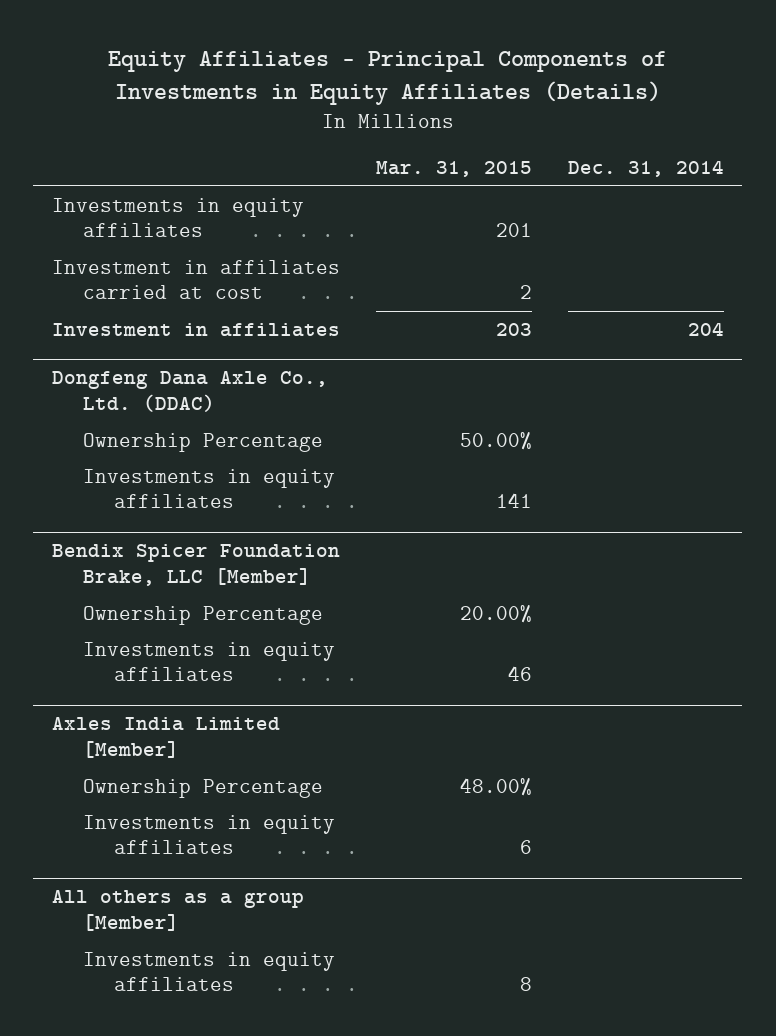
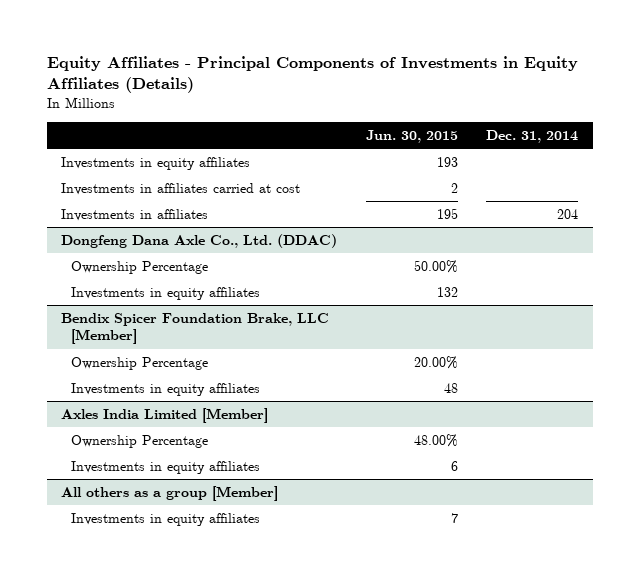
[375,160,532,177] Mar. 31, 2015 -> none
none -> [365,129,458,143] Jun. 30, 2015
[51,259,340,300] Investment in affiliates carried at cost -> [60,182,300,195] Investments in affiliates carried at cost
[51,322,340,337] Investment in affiliates -> [60,208,208,221] Investments in affiliates

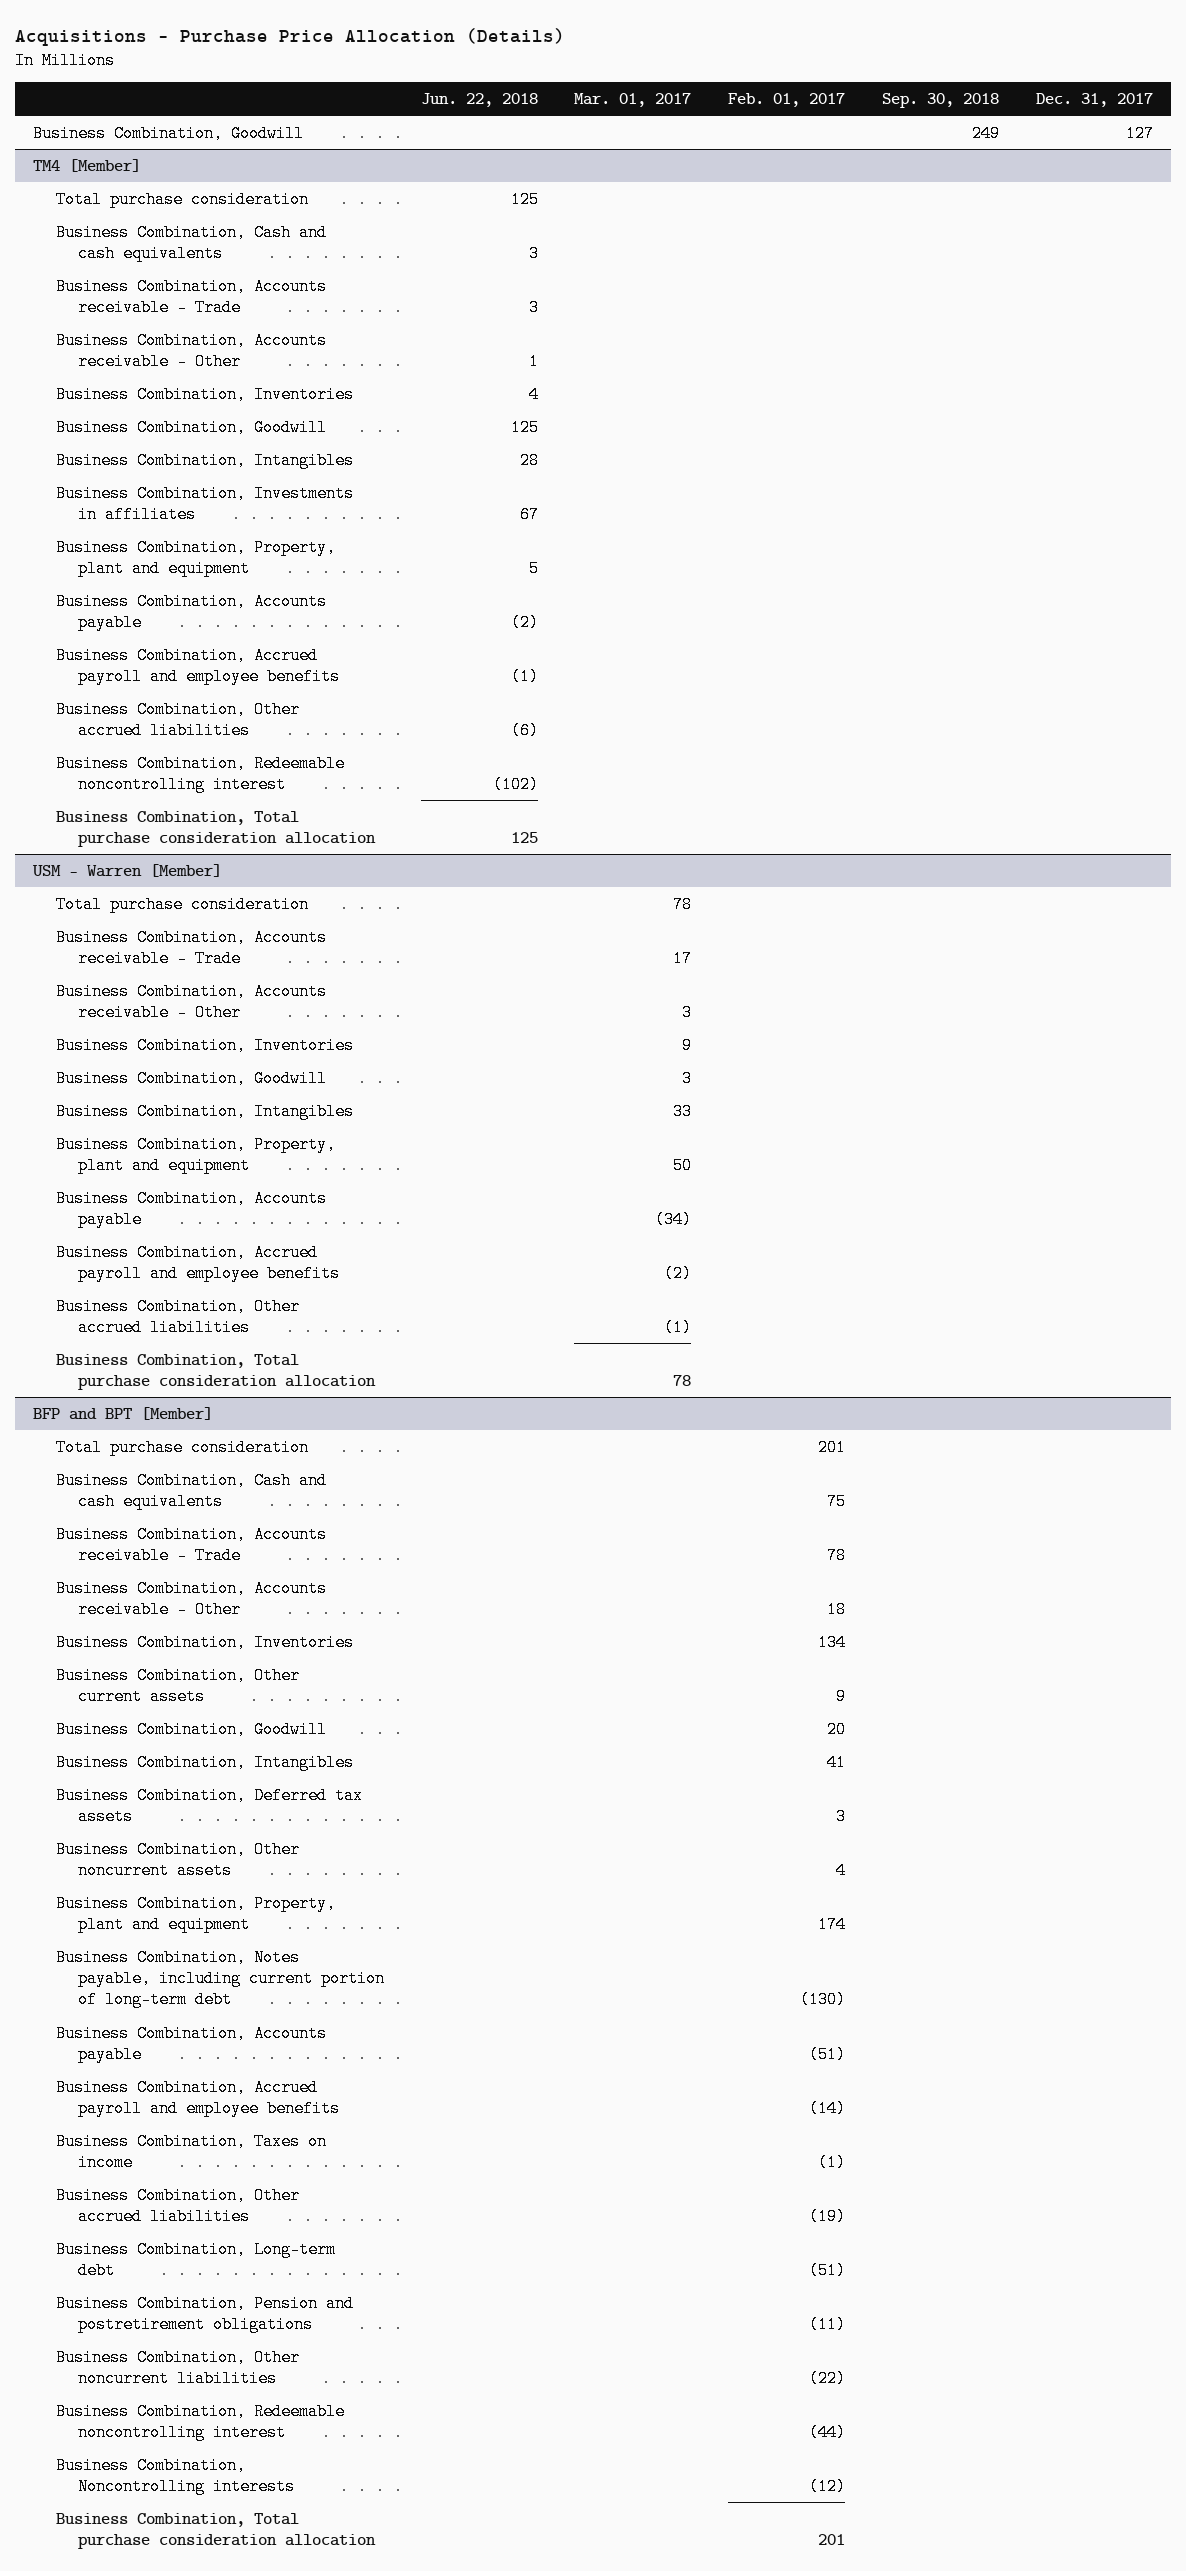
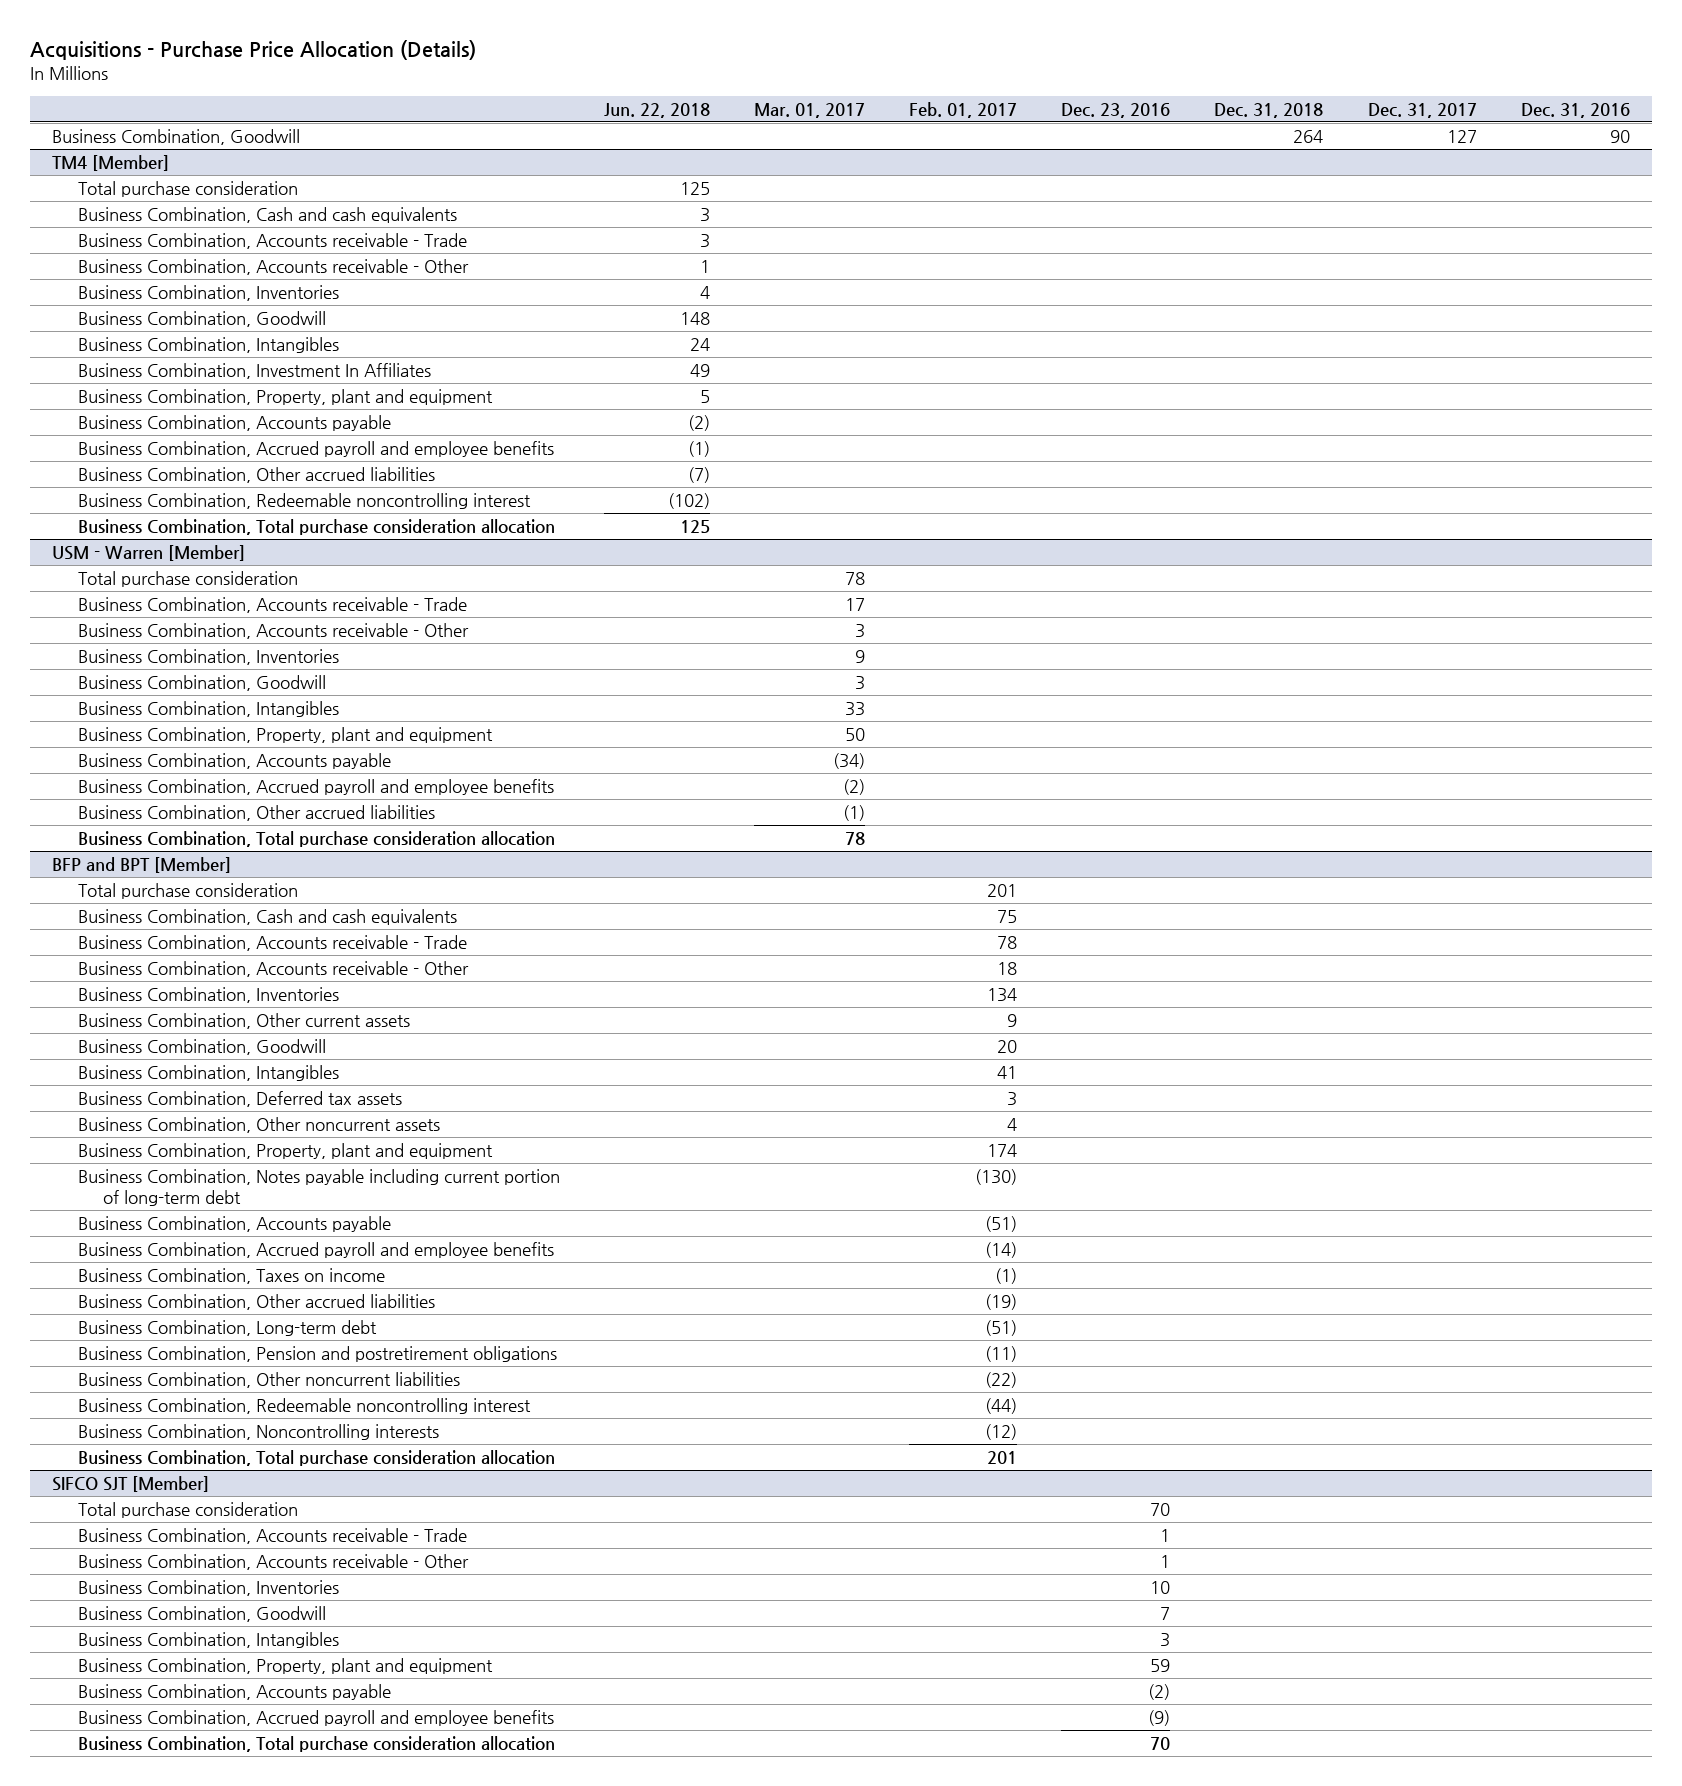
[882,92,1000,108] Sep. 30, 2018 -> none
none -> [1061,102,1171,118] Dec. 23, 2016
none -> [1214,102,1324,118] Dec. 31, 2018
none -> [1520,102,1630,118] Dec. 31, 2016
[510,418,539,436] 125 -> [679,311,710,325] 148
[519,451,539,469] 28 -> [689,337,710,351] 24
[55,484,354,524] Business Combination, Investments in affiliates -> [77,362,431,379] Business Combination, Investment In Affiliates
[519,506,539,524] 67 -> [689,363,710,377] 49
[510,722,539,740] (6) -> [687,466,710,483] (7)
[55,1948,385,2009] Business Combination, Notes payable, including current portion of long-term debt -> [77,1168,560,1206] Business Combination, Notes payable including current portion of long-term debt
none -> [51,1475,209,1492] SIFCO SJT [Member]
none -> [77,1501,298,1518] Total purchase consideration
none -> [77,1527,467,1544] Business Combination, Accounts receivable - Trade
none -> [77,1553,469,1570] Business Combination, Accounts receivable - Other
none -> [77,1579,339,1596] Business Combination, Inventories
none -> [77,1605,326,1622] Business Combination, Goodwill
none -> [77,1631,339,1648] Business Combination, Intangibles
none -> [77,1657,493,1674] Business Combination, Property, plant and equipment
none -> [77,1683,391,1700] Business Combination, Accounts payable
none -> [77,1709,554,1726] Business Combination, Accrued payroll and employee benefits
none -> [77,1735,555,1752] Business Combination, Total purchase consideration allocation

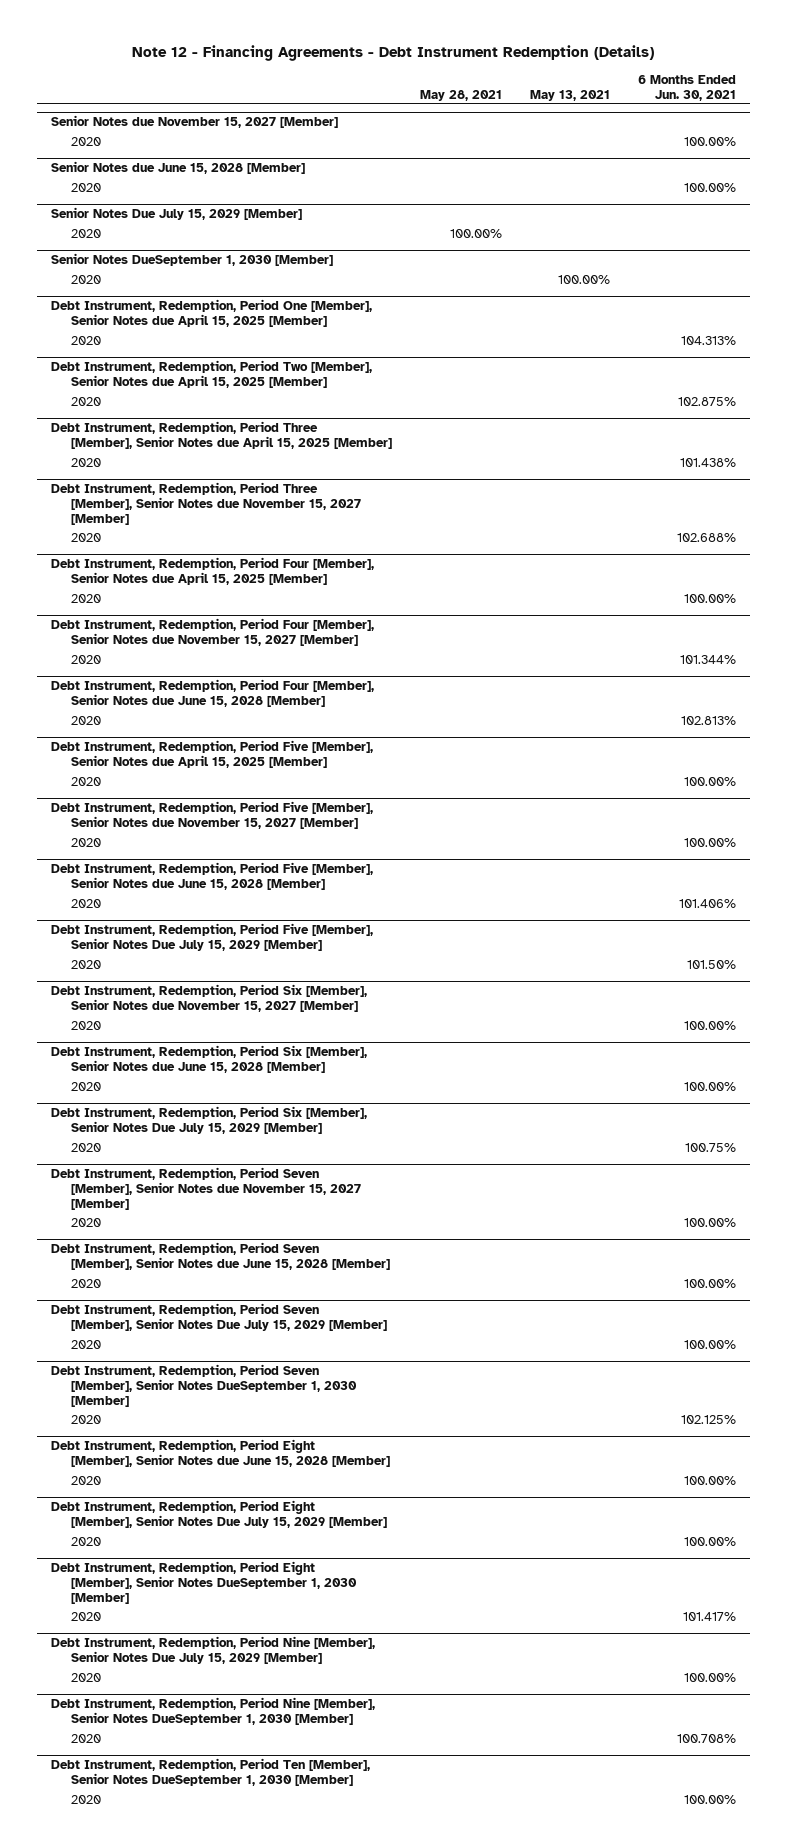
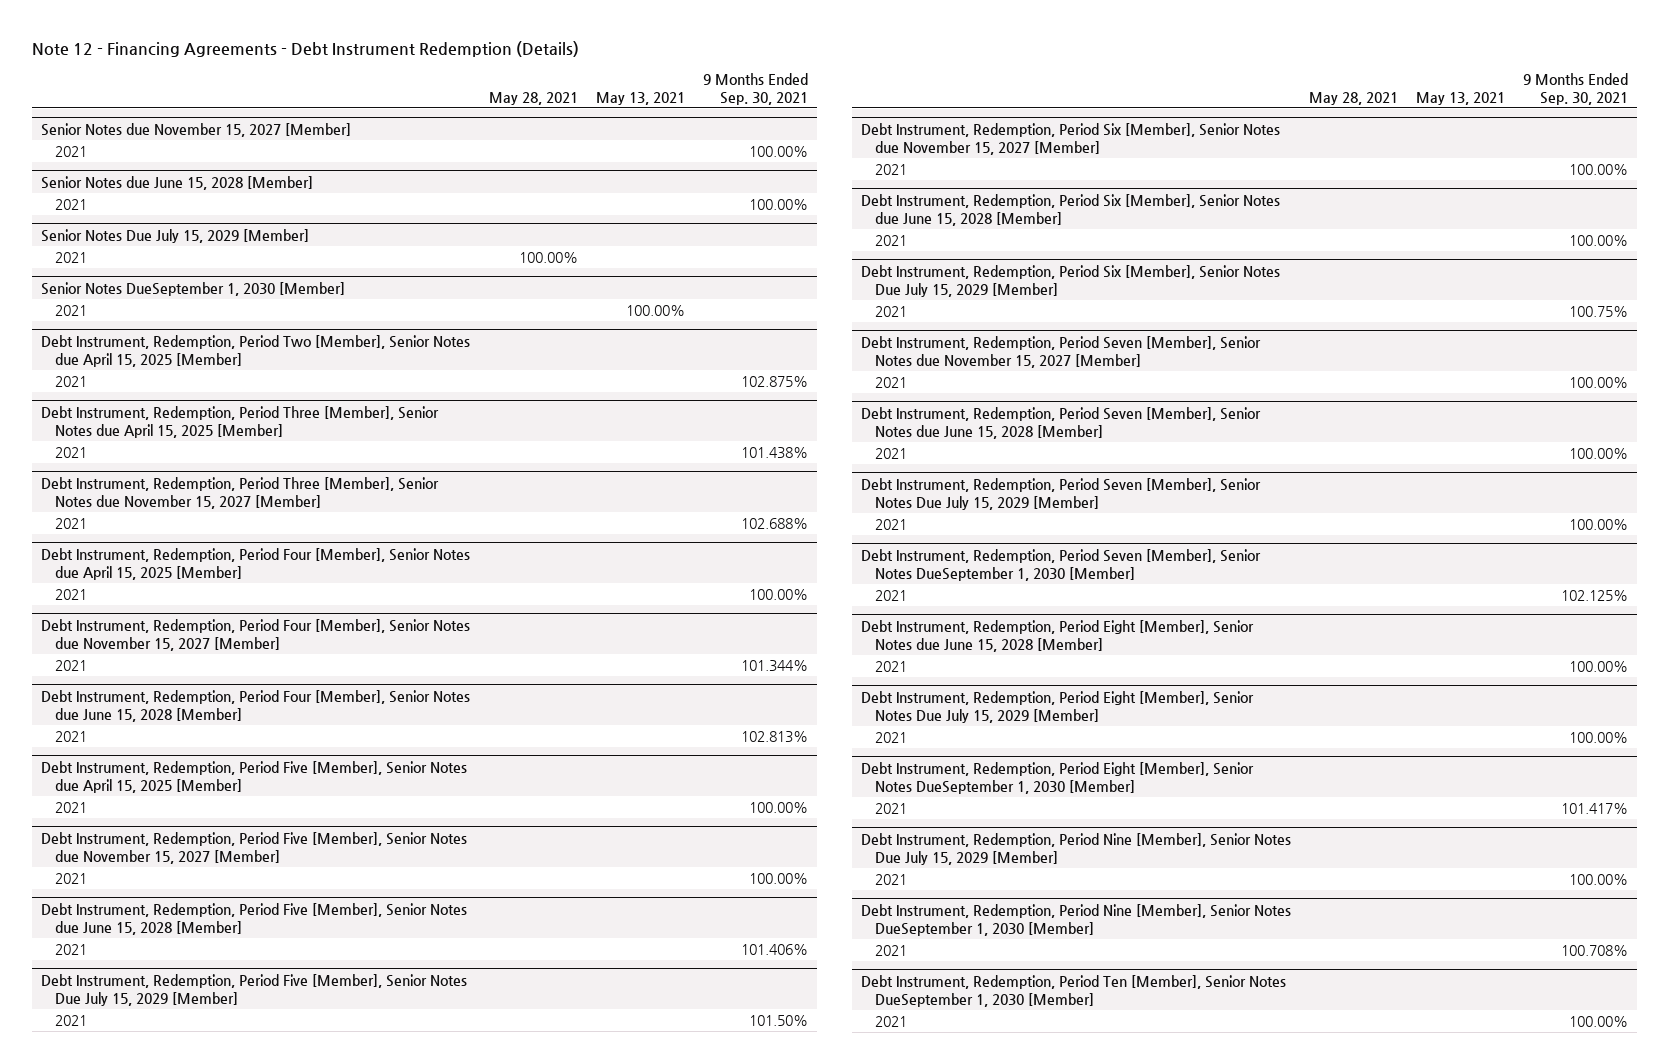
[637,74,736,101] 6 Months Ended Jun. 30, 2021 -> none
none -> [703,72,809,105] 9 Months Ended Sep. 30, 2021
[70,137,101,147] 2020 -> [54,145,87,157] 2021
[70,183,101,193] 2020 -> [54,198,87,210] 2021
[70,229,101,239] 2020 -> [54,251,87,263] 2021
[50,299,372,328] Debt Instrument, Redemption, Period One [Member], Senior Notes due April 15, 2025 [Member] -> none
[70,336,101,346] 2020 -> none
[70,275,101,285] 2020 -> [54,304,87,316] 2021
[70,397,101,407] 2020 -> [54,375,87,387] 2021
[70,458,101,468] 2020 -> [54,446,87,458] 2021
[70,533,101,543] 2020 -> [54,517,87,529] 2021
[70,594,101,604] 2020 -> [54,588,87,600] 2021
[70,655,101,665] 2020 -> [54,659,87,671] 2021
[70,716,101,726] 2020 -> [54,730,87,742] 2021
[70,777,101,787] 2020 -> [54,801,87,813] 2021
[70,838,101,848] 2020 -> [54,872,87,884] 2021
[70,899,101,909] 2020 -> [54,943,87,955] 2021
[70,960,101,970] 2020 -> [54,1014,87,1026] 2021
[70,1021,101,1031] 2020 -> [874,163,907,175] 2021
[70,1082,101,1092] 2020 -> [874,234,907,246] 2021
[70,1143,101,1153] 2020 -> [874,305,907,317] 2021
[70,1218,101,1228] 2020 -> [874,376,907,388] 2021
[70,1279,101,1289] 2020 -> [874,447,907,459] 2021
[70,1340,101,1350] 2020 -> [874,518,907,530] 2021
[70,1415,101,1425] 2020 -> [874,589,907,601] 2021
[70,1476,101,1486] 2020 -> [874,660,907,672] 2021
[70,1537,101,1547] 2020 -> [874,731,907,743] 2021
[70,1612,101,1622] 2020 -> [874,802,907,814] 2021
[70,1673,101,1683] 2020 -> [874,873,907,885] 2021
[70,1734,101,1744] 2020 -> [874,944,907,956] 2021
[70,1795,101,1805] 2020 -> [874,1015,907,1027] 2021

